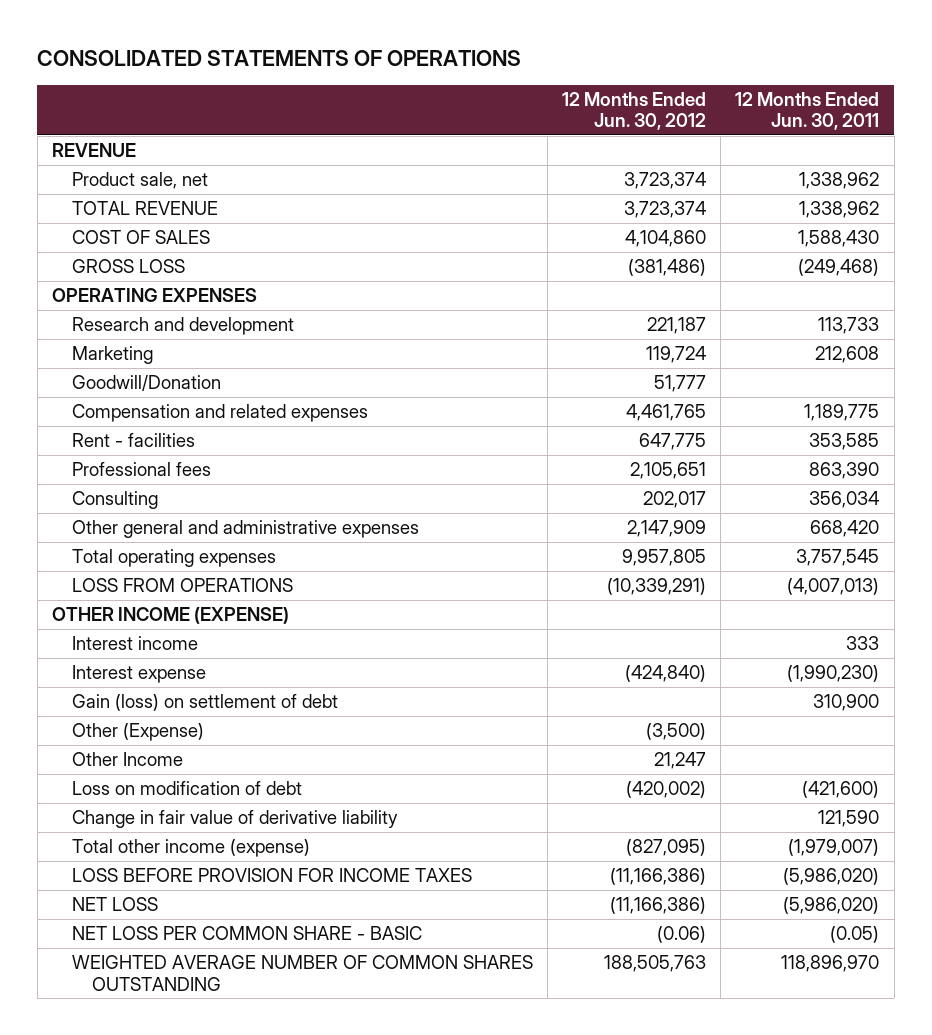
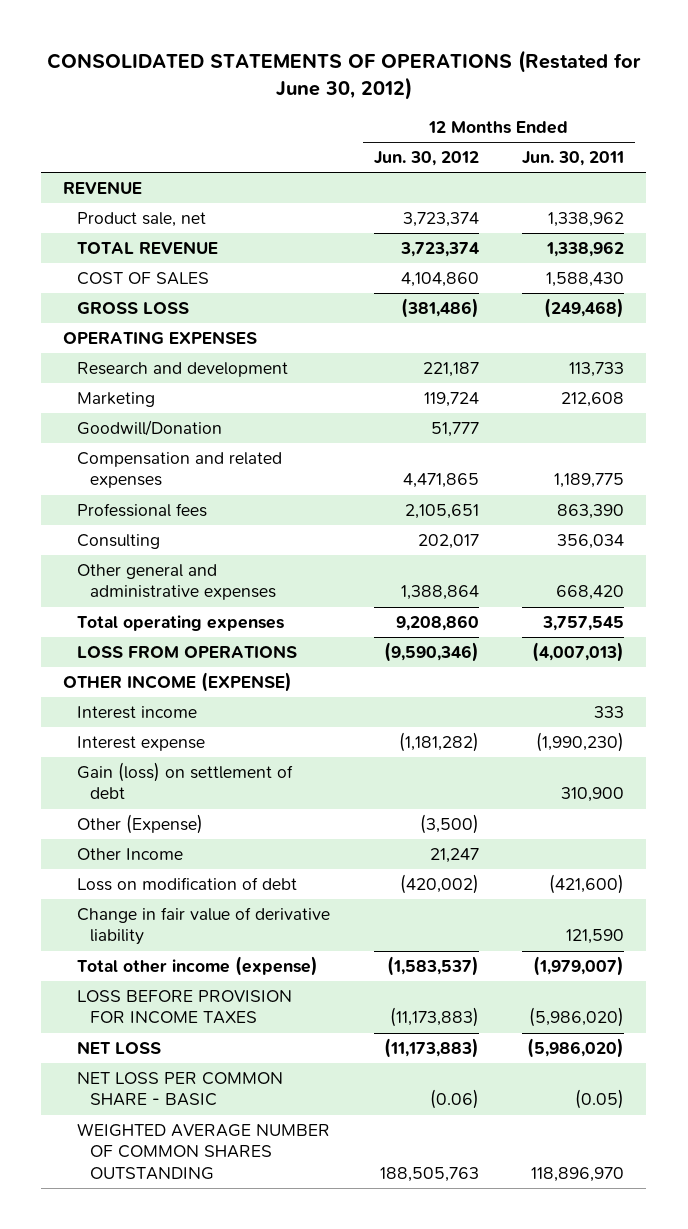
[37,50,522,67] CONSOLIDATED STATEMENTS OF OPERATIONS -> [46,50,641,100] CONSOLIDATED STATEMENTS OF OPERATIONS (Restated for June 30, 2012)
[71,433,195,448] Rent - facilities -> none
[626,404,707,422] 4,461,765 -> [402,473,479,489] 4,471,865
[627,520,707,538] 2,147,909 -> [400,585,479,601] 1,388,864
[622,549,707,567] 9,957,805 -> [395,614,479,631] 9,208,860
[607,578,707,596] (10,339,291) -> [383,641,479,662] (9,590,346)
[625,665,707,683] (424,840) -> [398,731,479,752] (1,181,282)
[626,839,707,857] (827,095) -> [386,955,479,976] (1,583,537)
[610,868,707,886] (11,166,386) -> [389,1007,479,1028] (11,173,883)
[610,897,707,915] (11,166,386) -> [383,1037,479,1058] (11,173,883)

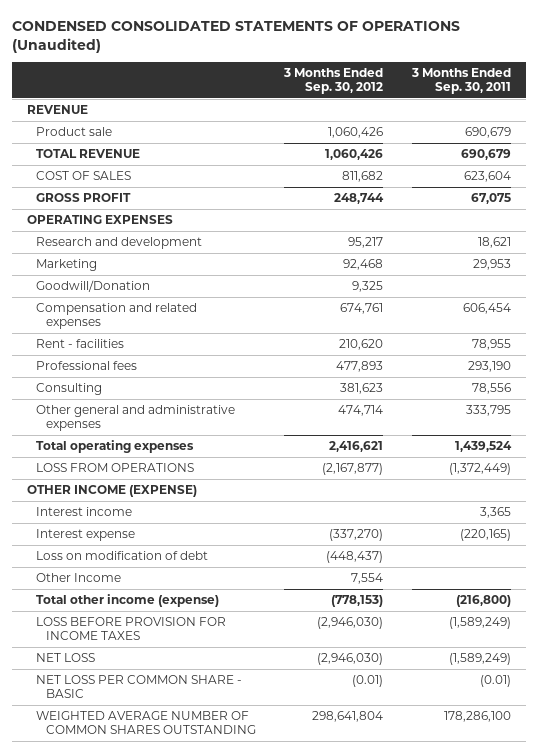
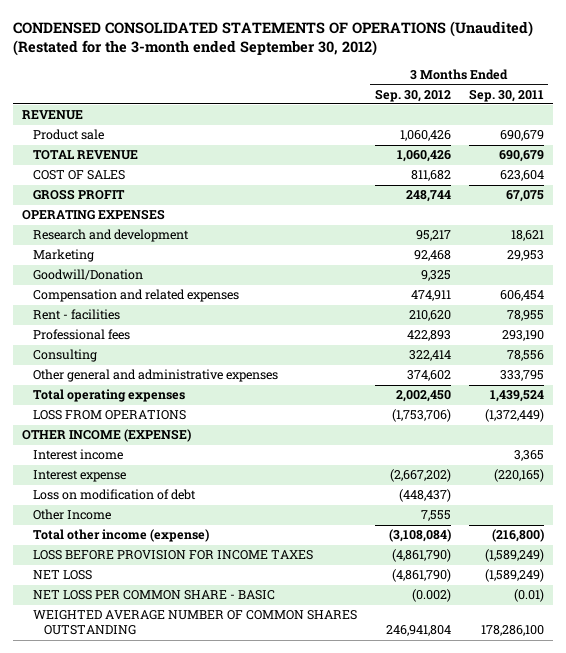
[12,20,461,53] CONDENSED CONSOLIDATED STATEMENTS OF OPERATIONS (Unaudited) -> [13,20,534,57] CONDENSED CONSOLIDATED STATEMENTS OF OPERATIONS (Unaudited) (Restated for the 3-month ended September 30, 2012)
[340,303,384,315] 674,761 -> [410,290,451,302] 474,911
[336,361,384,373] 477,893 -> [406,330,451,342] 422,893
[340,383,384,395] 381,623 -> [408,350,451,362] 322,414
[338,405,384,417] 474,714 -> [406,370,451,382] 374,602
[329,441,384,453] 2,416,621 -> [395,390,451,403] 2,002,450
[322,463,384,476] (2,167,877) -> [391,409,451,423] (1,753,706)
[329,529,384,542] (337,270) -> [389,469,451,483] (2,667,202)
[351,573,384,585] 7,554 -> [420,510,451,522] 7,555
[331,595,384,608] (778,153) -> [388,529,451,543] (3,108,084)
[317,617,384,630] (2,946,030) -> [391,549,451,563] (4,861,790)
[317,653,384,666] (2,946,030) -> [391,569,451,583] (4,861,790)
[352,675,384,688] (0.01) -> [411,589,451,603] (0.002)
[312,711,384,723] 298,641,804 -> [385,625,451,637] 246,941,804

